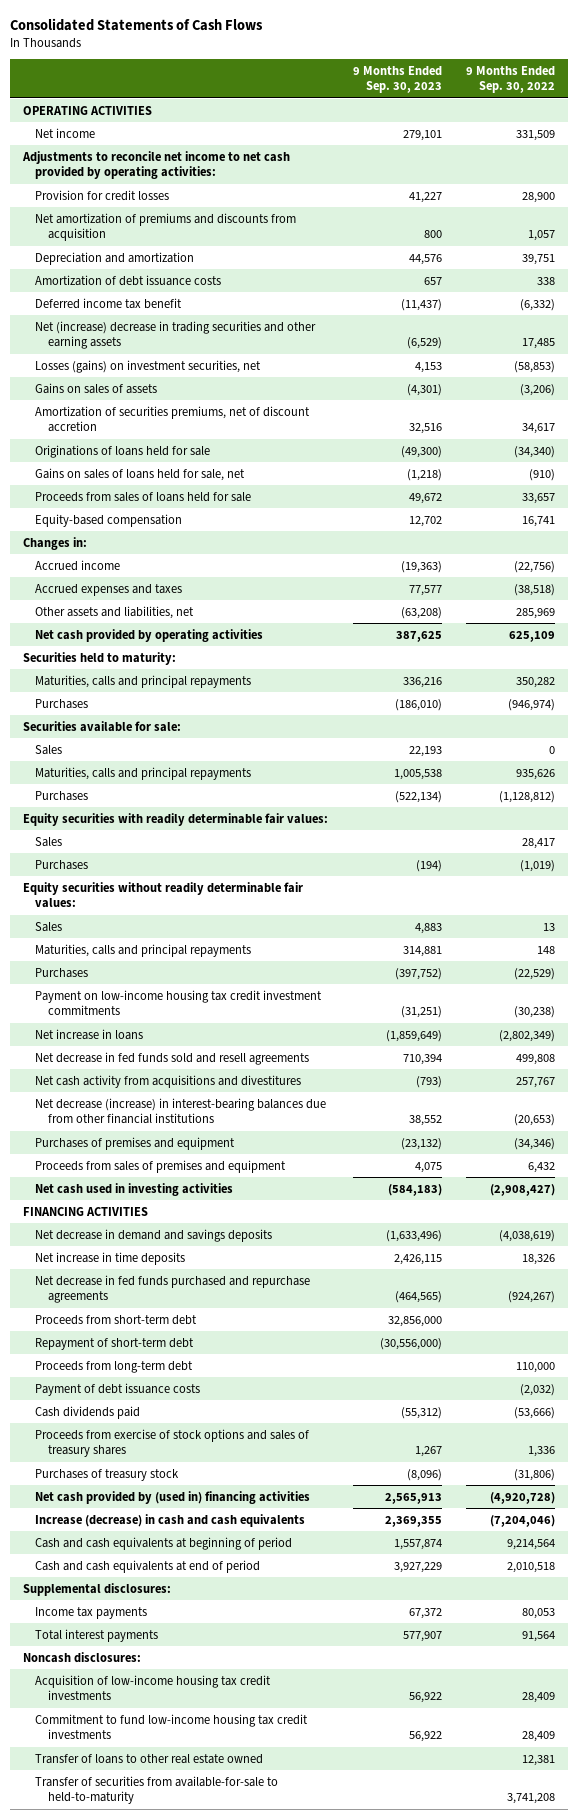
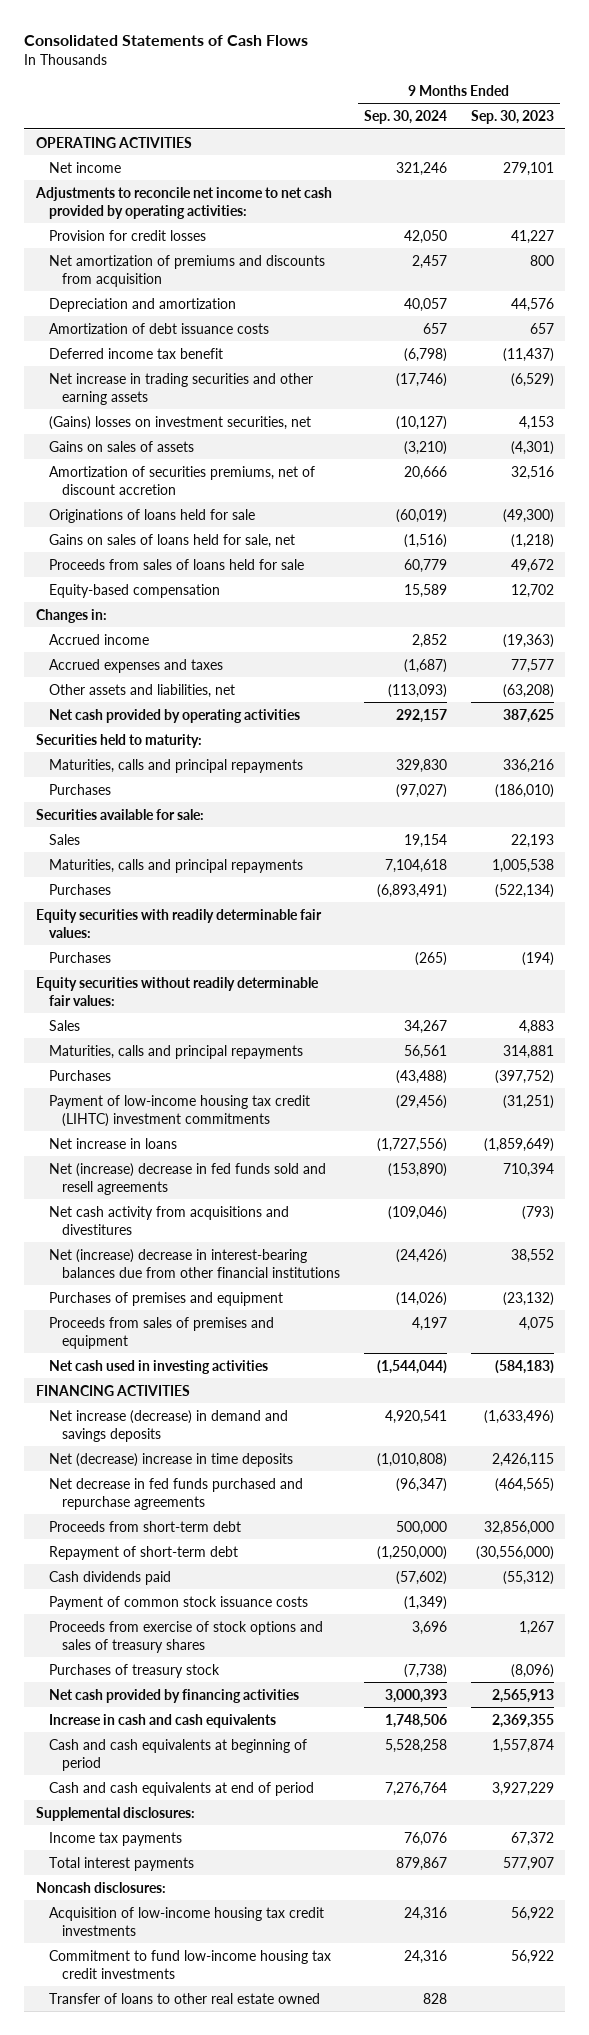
[466,66,556,94] 9 Months Ended Sep. 30, 2022 -> none
none -> [364,110,448,125] Sep. 30, 2024
[35,320,317,350] Net (increase) decrease in trading securities and other earning assets -> [49,372,314,405] Net increase in trading securities and other earning assets
[35,359,262,373] Losses (gains) on investment securities, net -> [49,415,312,430] (Gains) losses on investment securities, net
[35,836,63,847] Sales -> none
[35,989,323,1016] Payment on low-income housing tax credit investment commitments -> [49,1094,311,1127] Payment of low-income housing tax credit (LIHTC) investment commitments
[35,1051,310,1065] Net decrease in fed funds sold and resell agreements -> [49,1162,327,1195] Net (increase) decrease in fed funds sold and resell agreements
[35,1097,327,1125] Net decrease (increase) in interest-bearing balances due from other financial institutions -> [49,1248,341,1278] Net (increase) decrease in interest-bearing balances due from other financial institutions
[35,1228,273,1242] Net decrease in demand and savings deposits -> [49,1409,289,1442] Net increase (decrease) in demand and savings deposits
[35,1251,186,1265] Net increase in time deposits -> [49,1452,294,1467] Net (decrease) increase in time deposits
[35,1360,194,1373] Proceeds from long-term debt -> none
[35,1382,201,1396] Payment of debt issuance costs -> none
none -> [49,1595,309,1610] Payment of common stock issuance costs
[35,1490,311,1504] Net cash provided by (used in) financing activities -> [49,1688,300,1703] Net cash provided by financing activities
[35,1513,306,1527] Increase (decrease) in cash and cash equivalents -> [49,1713,277,1728] Increase in cash and cash equivalents
[35,1775,279,1805] Transfer of securities from available-for-sale to held-to-maturity -> none

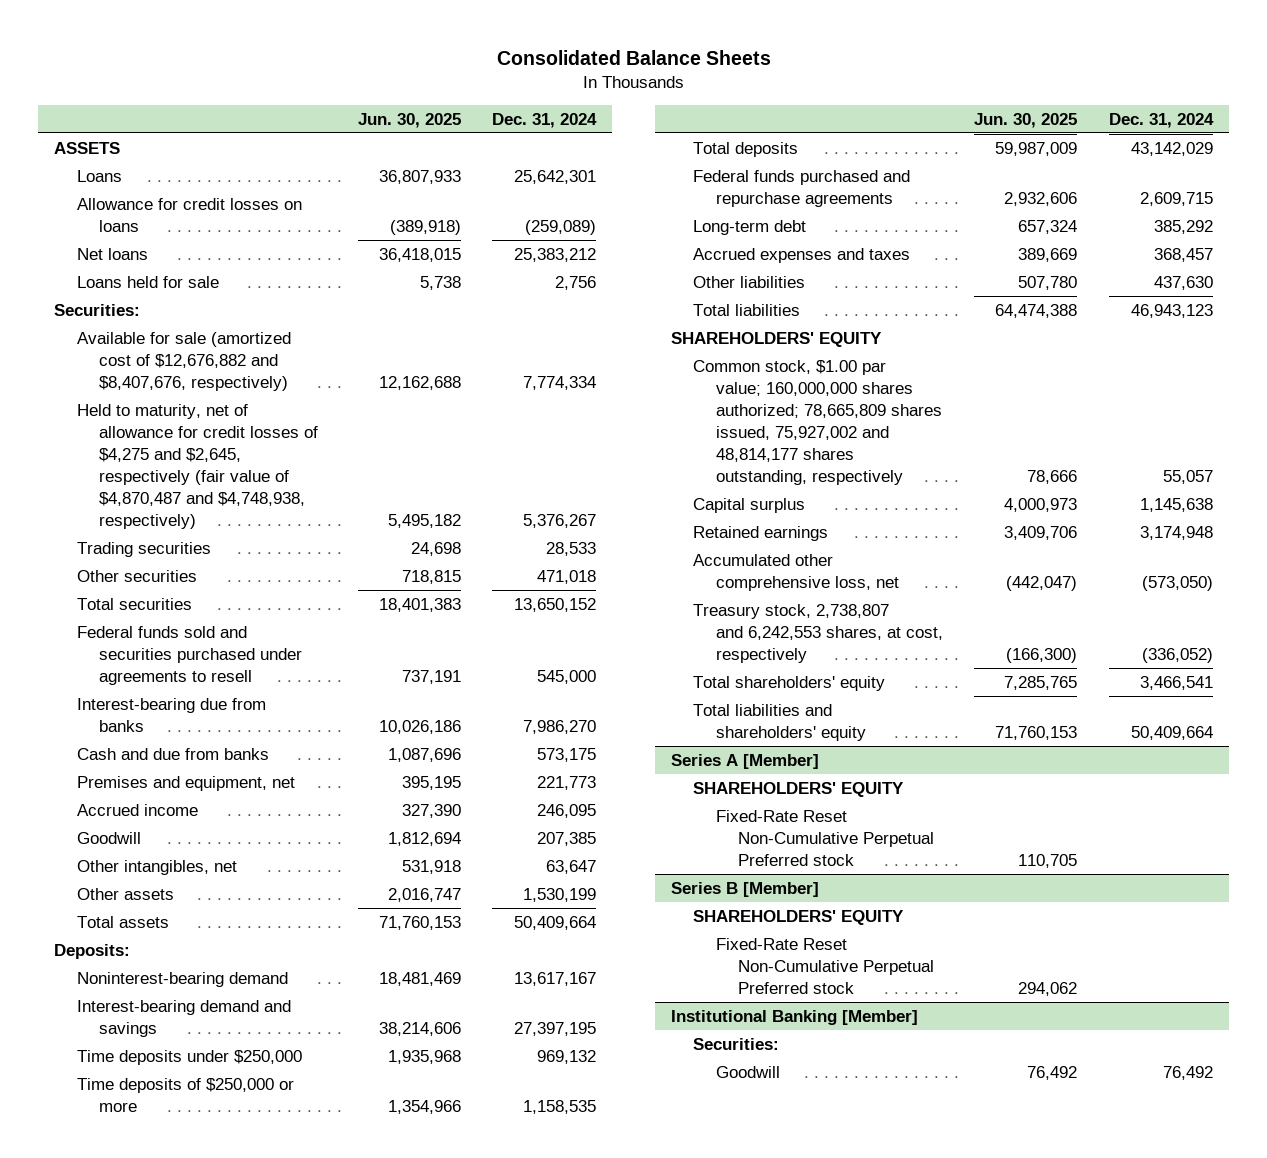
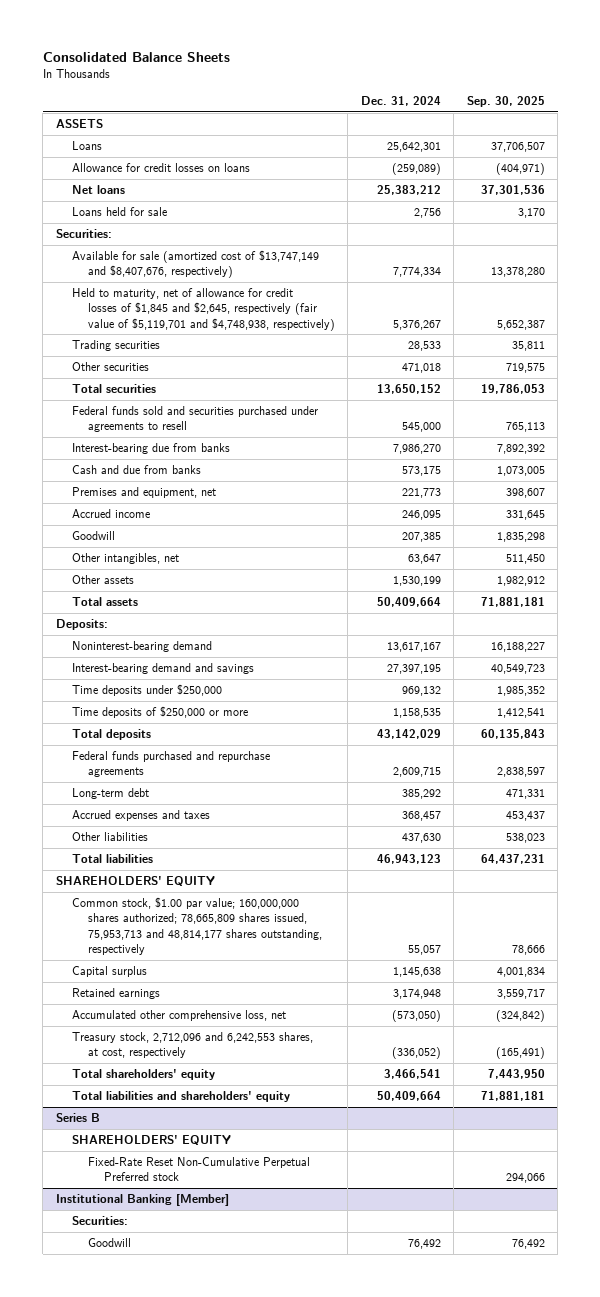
[357,112,461,128] Jun. 30, 2025 -> none
none -> [466,96,545,108] Sep. 30, 2025
[76,331,291,391] Available for sale (amortized cost of $12,676,882 and $8,407,676, respectively) -> [71,250,319,279] Available for sale (amortized cost of $13,747,149 and $8,407,676, respectively)
[76,403,319,529] Held to maturity, net of allowance for credit losses of $4,275 and $2,645, respectively (fair value of $4,870,487 and $4,748,938, respectively) -> [71,288,335,331] Held to maturity, net of allowance for credit losses of $1,845 and $2,645, respectively (fair value of $5,119,701 and $4,748,938, respectively)
[693,359,942,485] Common stock, $1.00 par value; 160,000,000 shares authorized; 78,665,809 shares issued, 75,927,002 and 48,814,177 shares outstanding, respectively -> [71,897,322,956] Common stock, $1.00 par value; 160,000,000 shares authorized; 78,665,809 shares issued, 75,953,713 and 48,814,177 shares outstanding, respectively
[693,603,943,663] Treasury stock, 2,738,807 and 6,242,553 shares, at cost, respectively -> [71,1032,313,1059] Treasury stock, 2,712,096 and 6,242,553 shares, at cost, respectively
[670,753,819,769] Series A [Member] -> none
[693,781,905,797] SHAREHOLDERS' EQUITY -> none
[715,809,935,866] Fixed-Rate Reset Non-Cumulative Perpetual Preferred stock -> none
[670,881,819,897] Series B [Member] -> [55,1113,100,1123] Series B

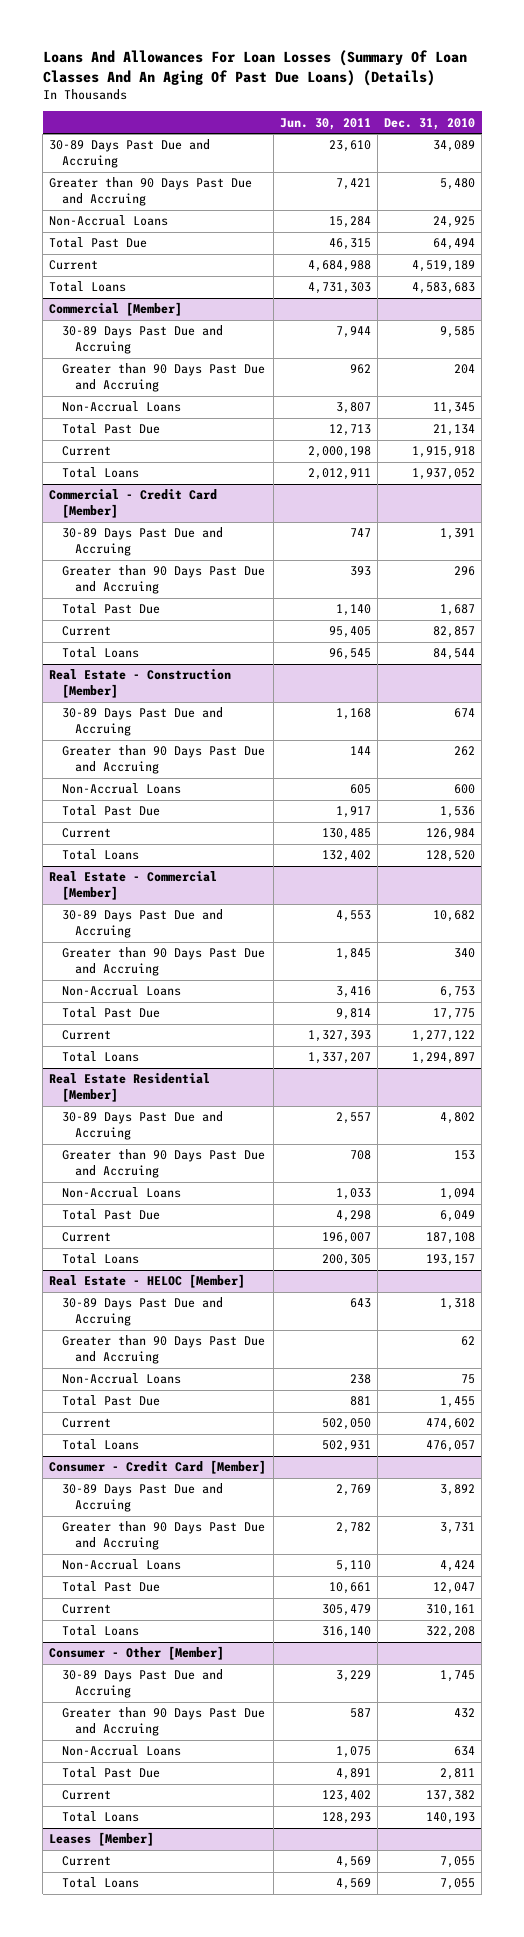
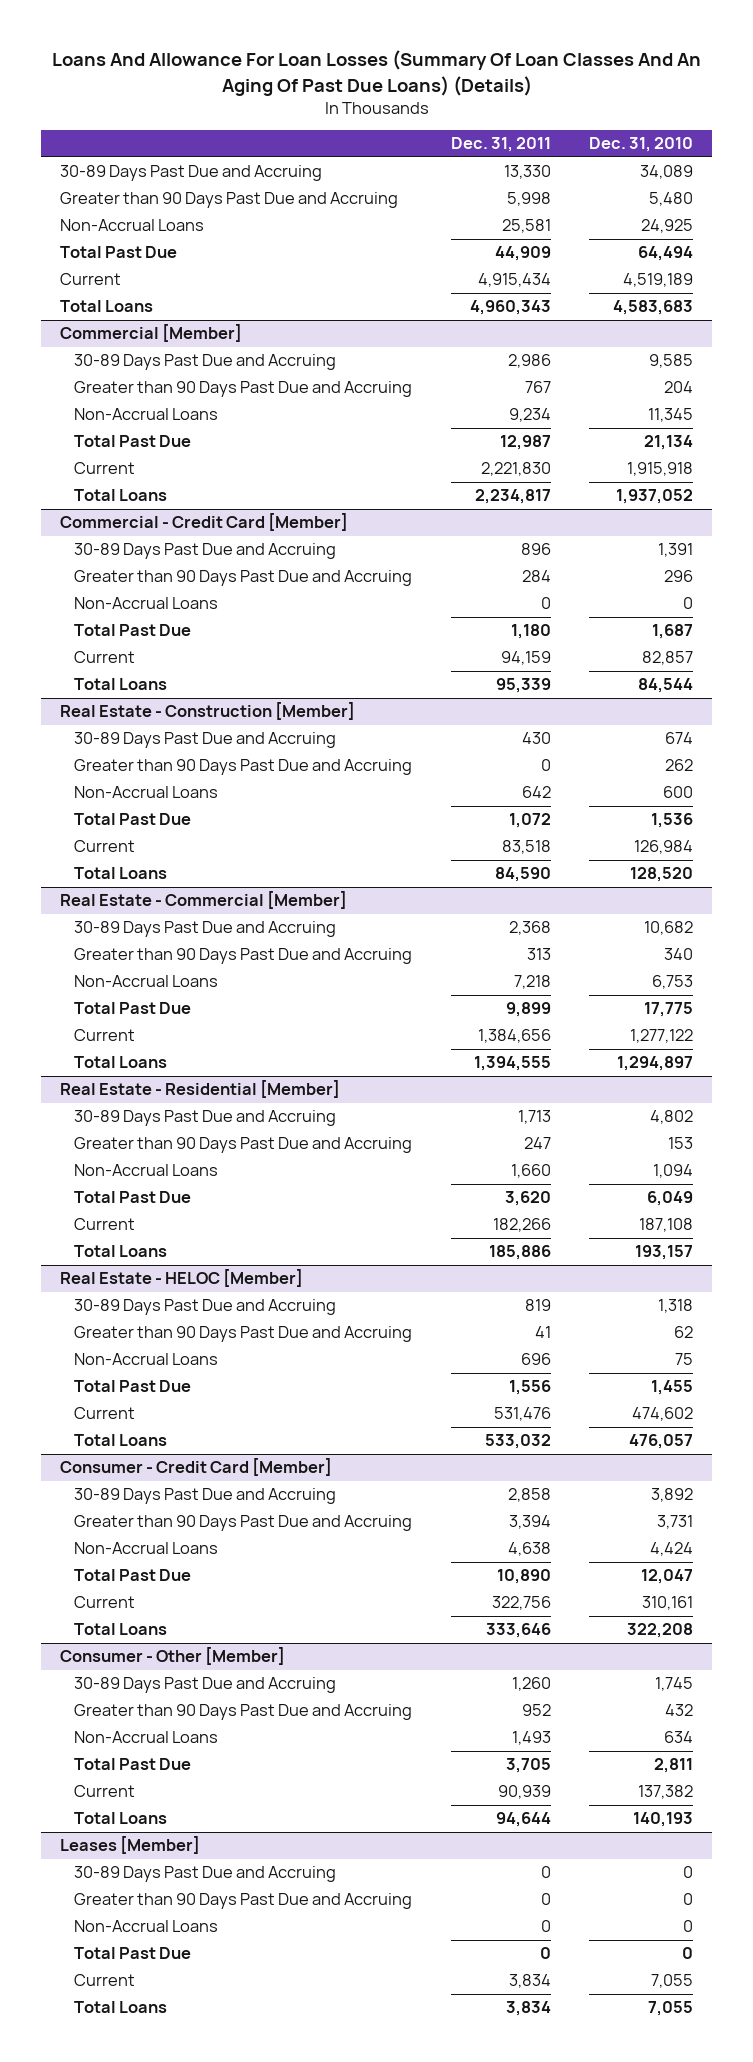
[42,50,467,86] Loans And Allowances For Loan Losses (Summary Of Loan Classes And An Aging Of Past Due Loans) (Details) -> [51,50,701,96] Loans And Allowance For Loan Losses (Summary Of Loan Classes And An Aging Of Past Due Loans) (Details)
[279,117,371,130] Jun. 30, 2011 -> none
none -> [450,137,551,153] Dec. 31, 2011
none -> [74,597,219,610] Non-Accrual Loans
[49,1073,211,1103] Real Estate Residential [Member] -> [60,1080,341,1099] Real Estate - Residential [Member]
none -> [74,1866,337,1883] 30-89 Days Past Due and Accruing
none -> [74,1893,413,1910] Greater than 90 Days Past Due and Accruing
none -> [74,1920,219,1933] Non-Accrual Loans
none -> [74,1947,192,1960] Total Past Due

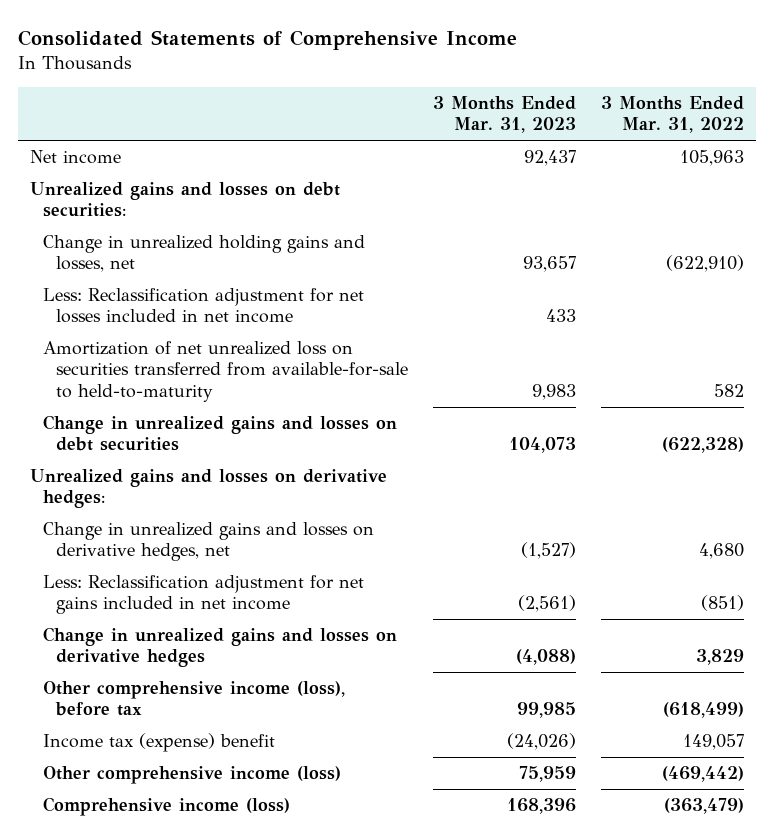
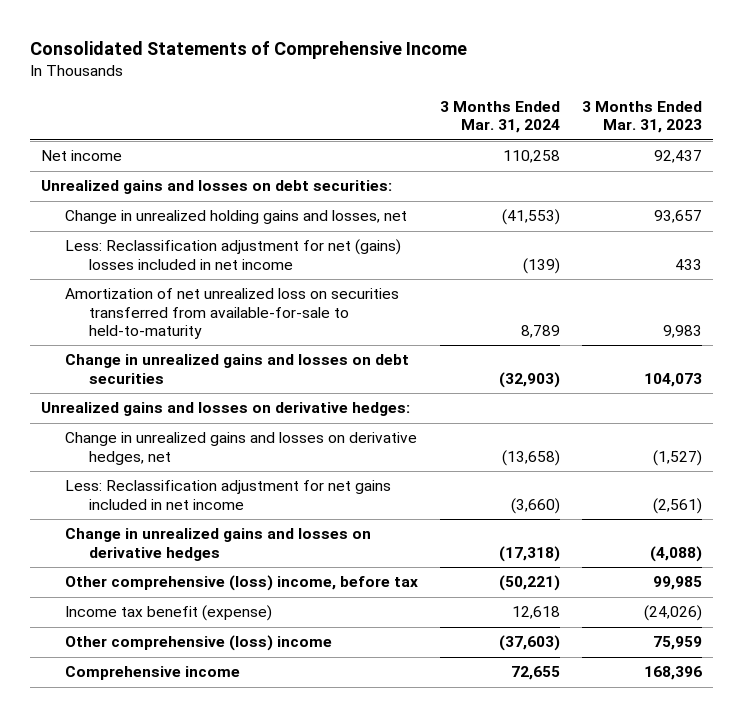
[600,96,744,134] 3 Months Ended Mar. 31, 2022 -> none
none -> [440,101,561,134] 3 Months Ended Mar. 31, 2024
[43,288,365,324] Less: Reclassification adjustment for net losses included in net income -> [65,239,402,270] Less: Reclassification adjustment for net (gains) losses included in net income
[43,681,346,717] Other comprehensive income (loss), before tax -> [65,575,419,592] Other comprehensive (loss) income, before tax
[43,733,276,753] Income tax (expense) benefit -> [65,605,273,622] Income tax benefit (expense)
[43,766,342,785] Other comprehensive income (loss) -> [65,635,333,652] Other comprehensive (loss) income
[43,797,291,817] Comprehensive income (loss) -> [65,666,241,681] Comprehensive income

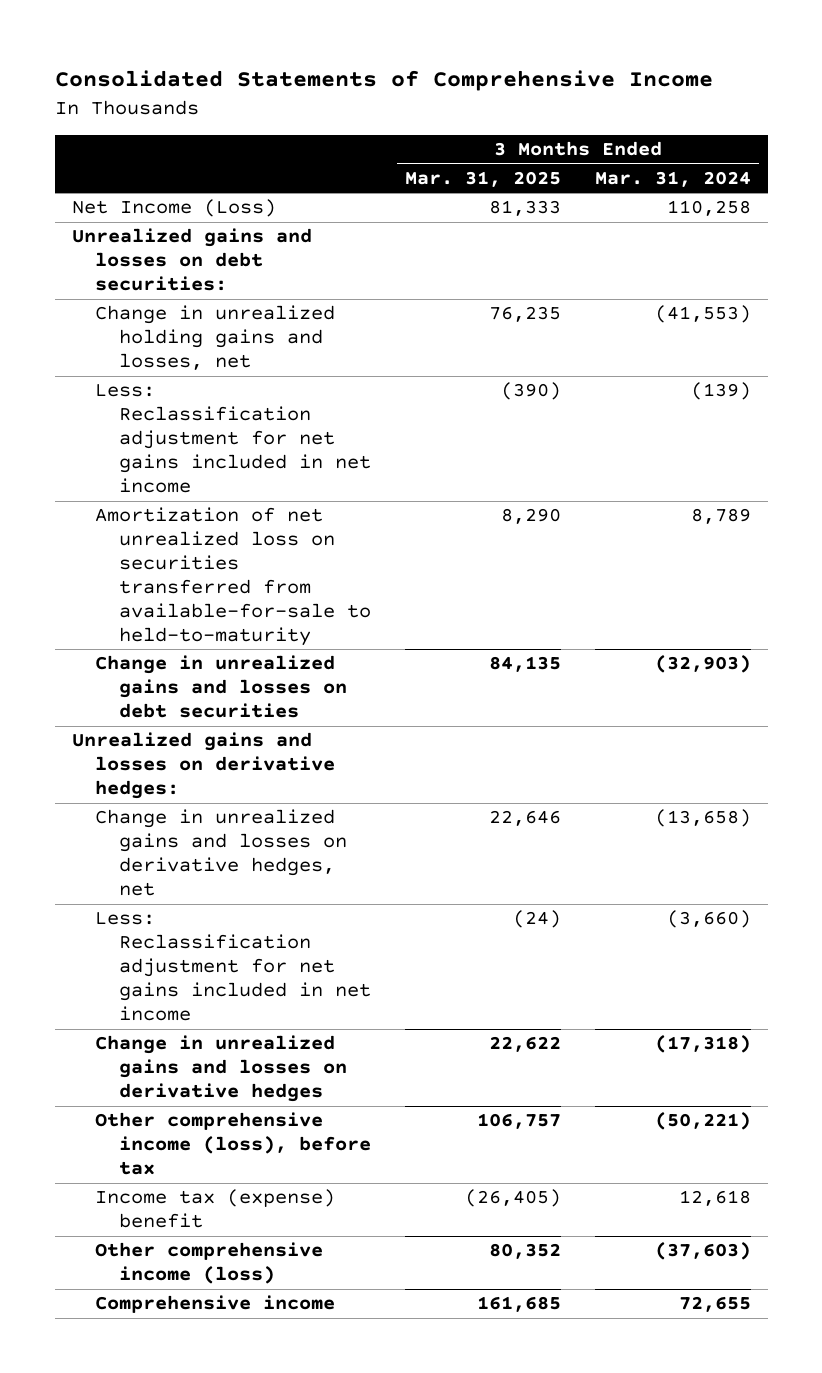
[582,101,703,134] 3 Months Ended Mar. 31, 2023 -> none
none -> [404,170,561,187] Mar. 31, 2025
[41,150,123,162] Net income -> [71,199,276,218] Net Income (Loss)
[65,239,402,270] Less: Reclassification adjustment for net (gains) losses included in net income -> [95,384,372,494] Less: Reclassification adjustment for net gains included in net income
[65,575,419,592] Other comprehensive (loss) income, before tax -> [95,1112,372,1176] Other comprehensive income (loss), before tax
[65,605,273,622] Income tax benefit (expense) -> [95,1189,336,1229] Income tax (expense) benefit
[65,635,333,652] Other comprehensive (loss) income -> [95,1242,324,1285] Other comprehensive income (loss)

